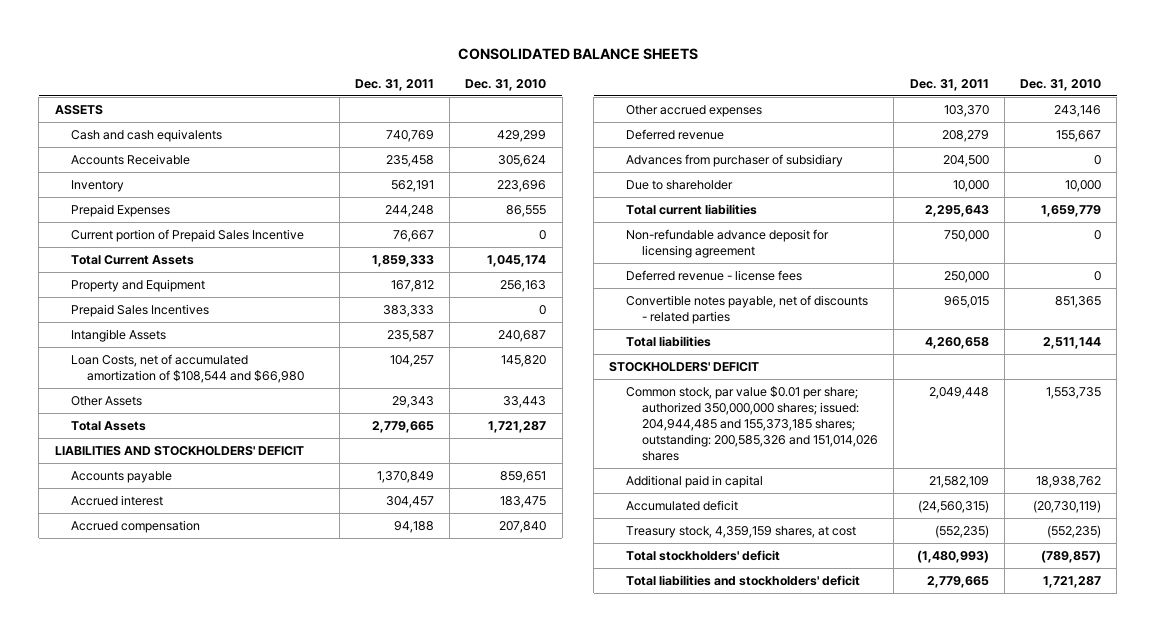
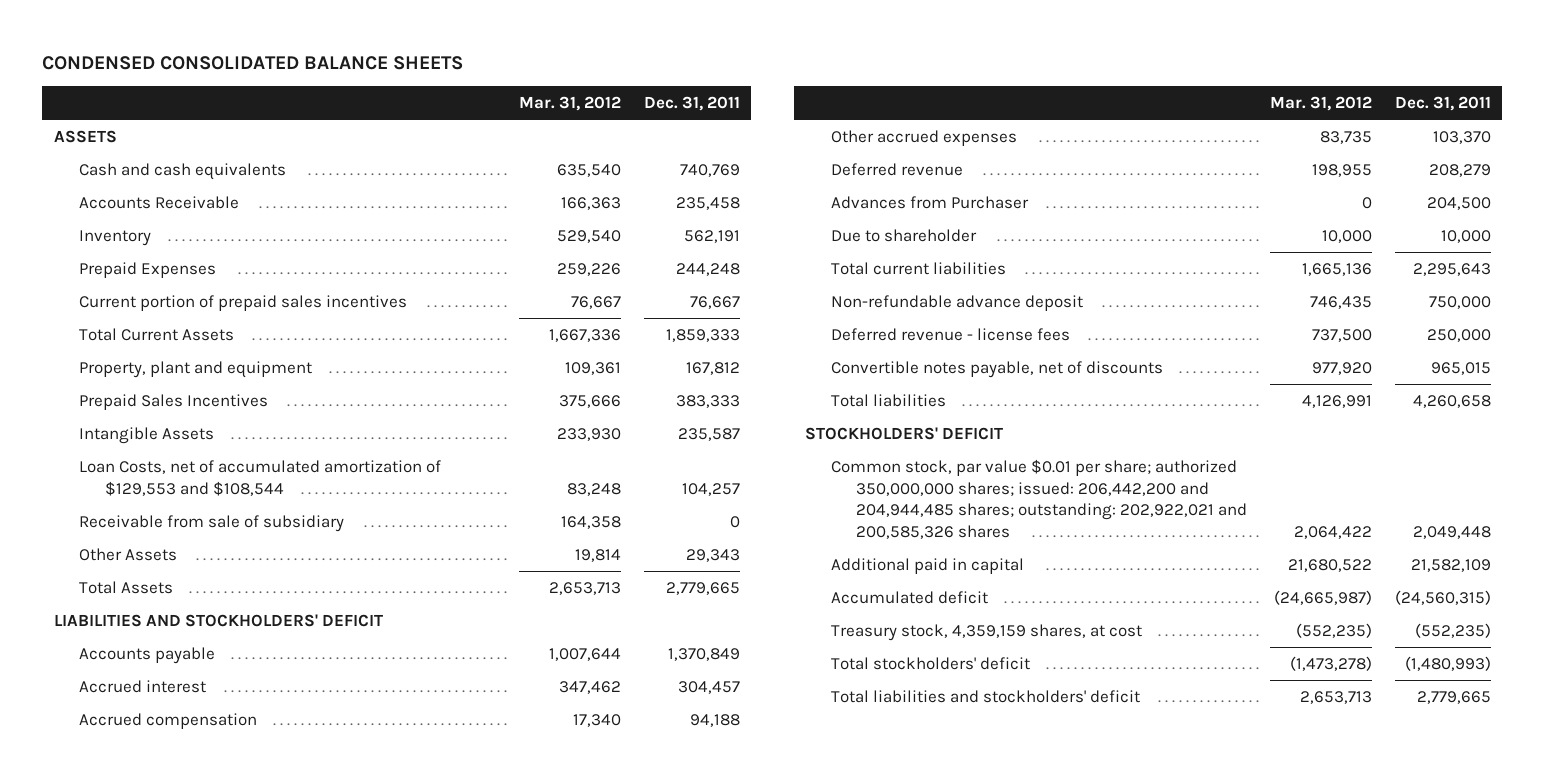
[457,47,698,60] CONSOLIDATED BALANCE SHEETS -> [42,55,464,70] CONDENSED CONSOLIDATED BALANCE SHEETS
[465,79,547,92] Dec. 31, 2010 -> none
none -> [518,95,621,111] Mar. 31, 2012
[70,228,304,242] Current portion of Prepaid Sales Incentive -> [79,295,408,312] Current portion of prepaid sales incentives
[70,278,205,292] Property and Equipment -> [79,361,313,379] Property, plant and equipment
[70,353,305,383] Loan Costs, net of accumulated amortization of $108,544 and $66,980 -> [79,460,442,496] Loan Costs, net of accumulated amortization of $129,553 and $108,544
none -> [79,515,345,533] Receivable from sale of subsidiary
[625,153,843,167] Advances from purchaser of subsidiary -> [830,196,1029,210] Advances from Purchaser
[625,228,829,258] Non-refundable advance deposit for licensing agreement -> [830,295,1083,312] Non-refundable advance deposit
[625,294,868,324] Convertible notes payable, net of discounts - related parties -> [830,361,1163,379] Convertible notes payable, net of discounts
[625,385,879,462] Common stock, par value $0.01 per share; authorized 350,000,000 shares; issued: 204,944,485 and 155,373,185 shares; outstanding: 200,585,326 and 151,014,026 shares -> [830,459,1248,539] Common stock, par value $0.01 per share; authorized 350,000,000 shares; issued: 206,442,200 and 204,944,485 shares; outstanding: 202,922,021 and 200,585,326 shares

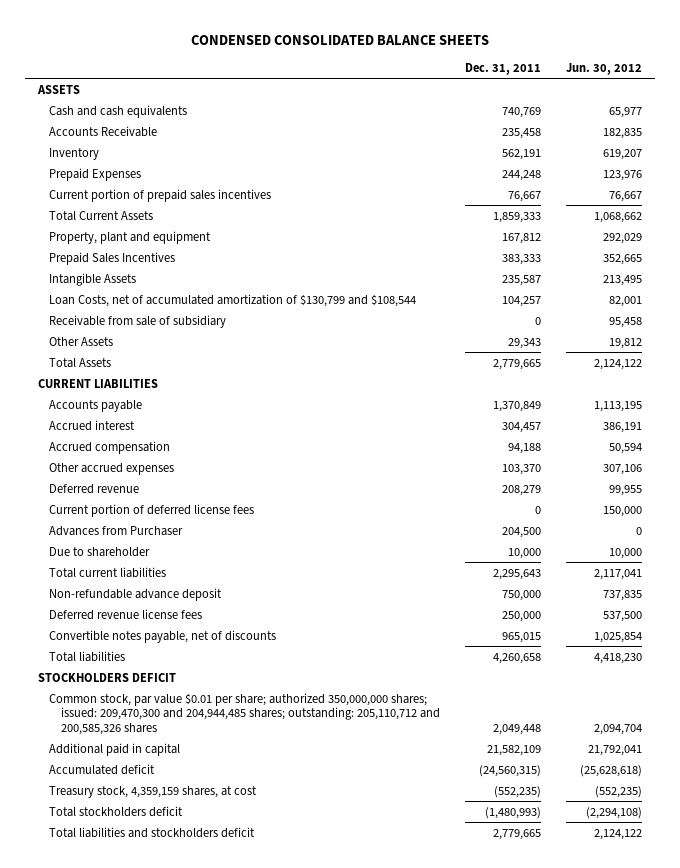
[518,95,621,111] Mar. 31, 2012 -> none
none -> [566,62,643,75] Jun. 30, 2012
[79,460,442,496] Loan Costs, net of accumulated amortization of $129,553 and $108,544 -> [49,293,417,307] Loan Costs, net of accumulated amortization of $130,799 and $108,544
[53,614,383,628] LIABILITIES AND STOCKHOLDERS' DEFICIT -> [37,378,158,388] CURRENT LIABILITIES
none -> [49,503,255,517] Current portion of deferred license fees
[830,328,1070,342] Deferred revenue - license fees -> [49,608,203,620] Deferred revenue license fees
[805,427,1004,441] STOCKHOLDERS' DEFICIT -> [37,672,176,682] STOCKHOLDERS DEFICIT
[830,459,1248,539] Common stock, par value $0.01 per share; authorized 350,000,000 shares; issued: 206,442,200 and 204,944,485 shares; outstanding: 202,922,021 and 200,585,326 shares -> [49,692,440,736] Common stock, par value $0.01 per share; authorized 350,000,000 shares; issued: 209,470,300 and 204,944,485 shares; outstanding: 205,110,712 and 200,585,326 shares
[830,657,1030,671] Total stockholders' deficit -> [49,805,184,817] Total stockholders deficit
[830,690,1140,704] Total liabilities and stockholders' deficit -> [49,826,256,838] Total liabilities and stockholders deficit

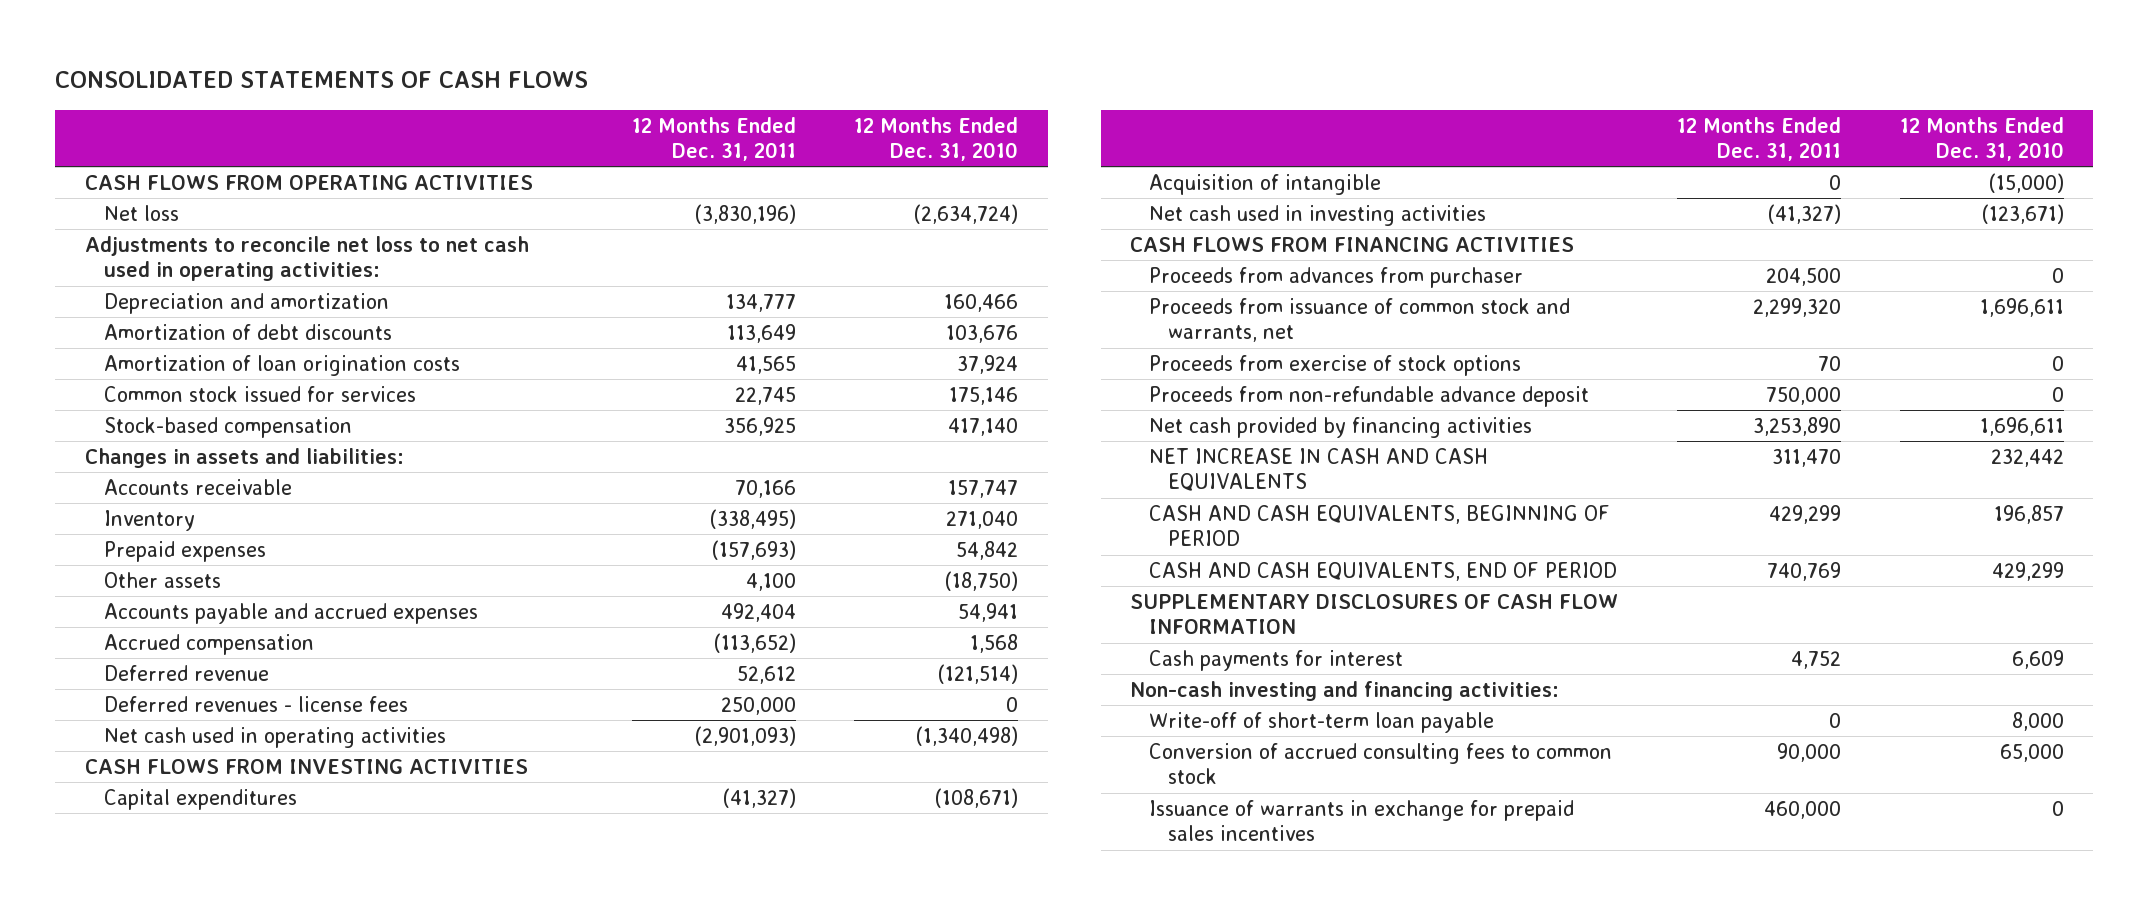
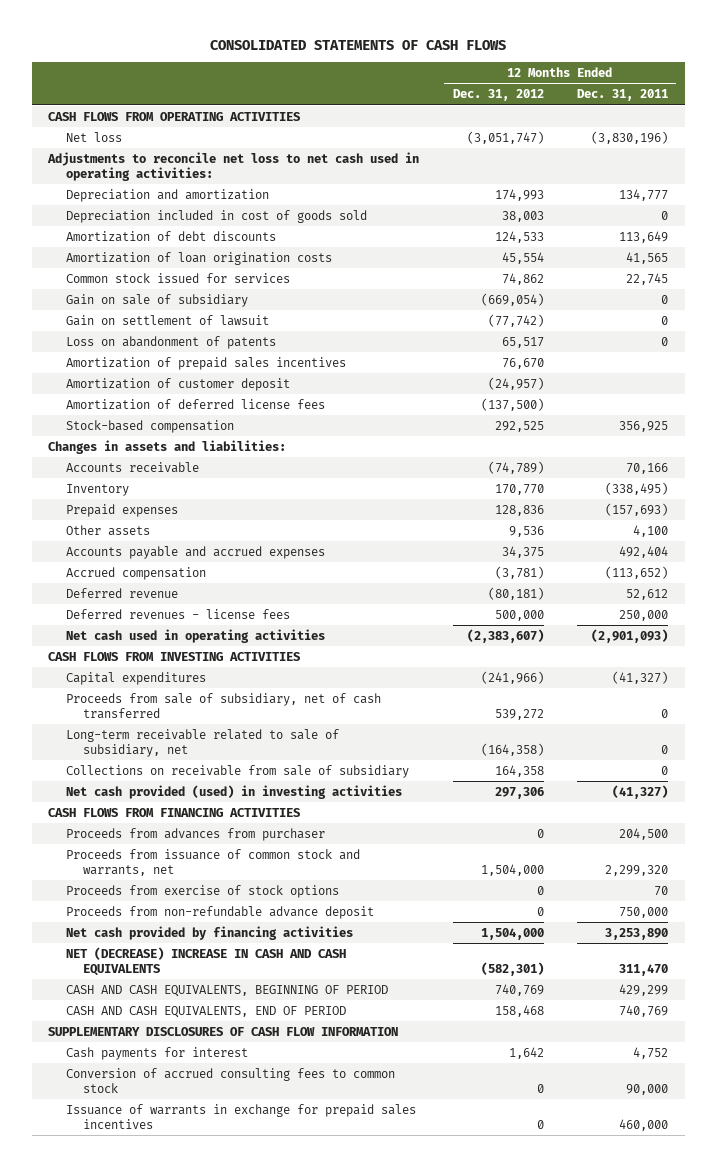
[854,116,1019,161] 12 Months Ended Dec. 31, 2010 -> none
none -> [452,88,544,101] Dec. 31, 2012
none -> [65,209,367,223] Depreciation included in cost of goods sold
none -> [65,293,248,307] Gain on sale of subsidiary
none -> [65,314,269,326] Gain on settlement of lawsuit
none -> [65,335,276,349] Loss on abandonment of patents
none -> [65,356,346,370] Amortization of prepaid sales incentives
none -> [65,377,290,391] Amortization of customer deposit
none -> [65,398,325,410] Amortization of deferred license fees
[1149,173,1382,195] Acquisition of intangible -> none
none -> [65,692,381,719] Proceeds from sale of subsidiary, net of cash transferred
none -> [65,728,339,757] Long-term receivable related to sale of subsidiary, net
none -> [65,764,409,778] Collections on receivable from sale of subsidiary
[1149,204,1487,226] Net cash used in investing activities -> [65,784,402,799] Net cash provided (used) in investing activities
[1149,447,1489,492] NET INCREASE IN CASH AND CASH EQUIVALENTS -> [65,946,346,976] NET (DECREASE) INCREASE IN CASH AND CASH EQUIVALENTS
[1130,680,1560,701] Non-cash investing and financing activities: -> none
[1149,711,1495,733] Write-off of short-term loan payable -> none

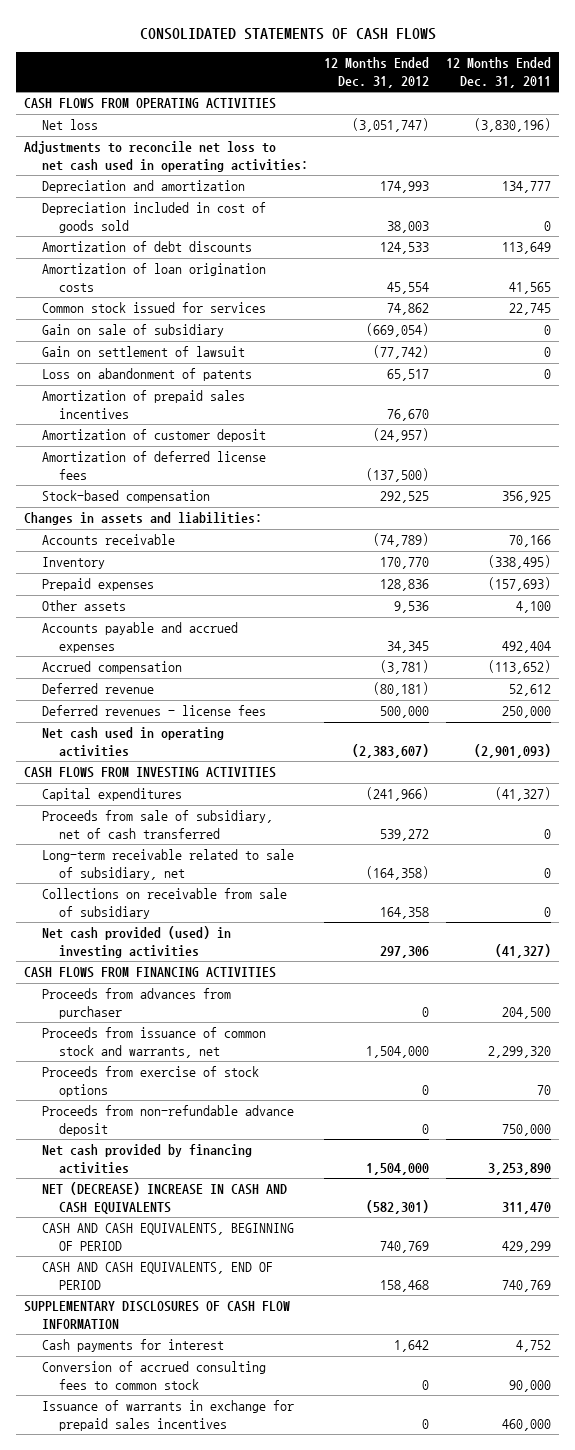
[501,545,544,558] 34,375 -> [387,640,430,653] 34,345

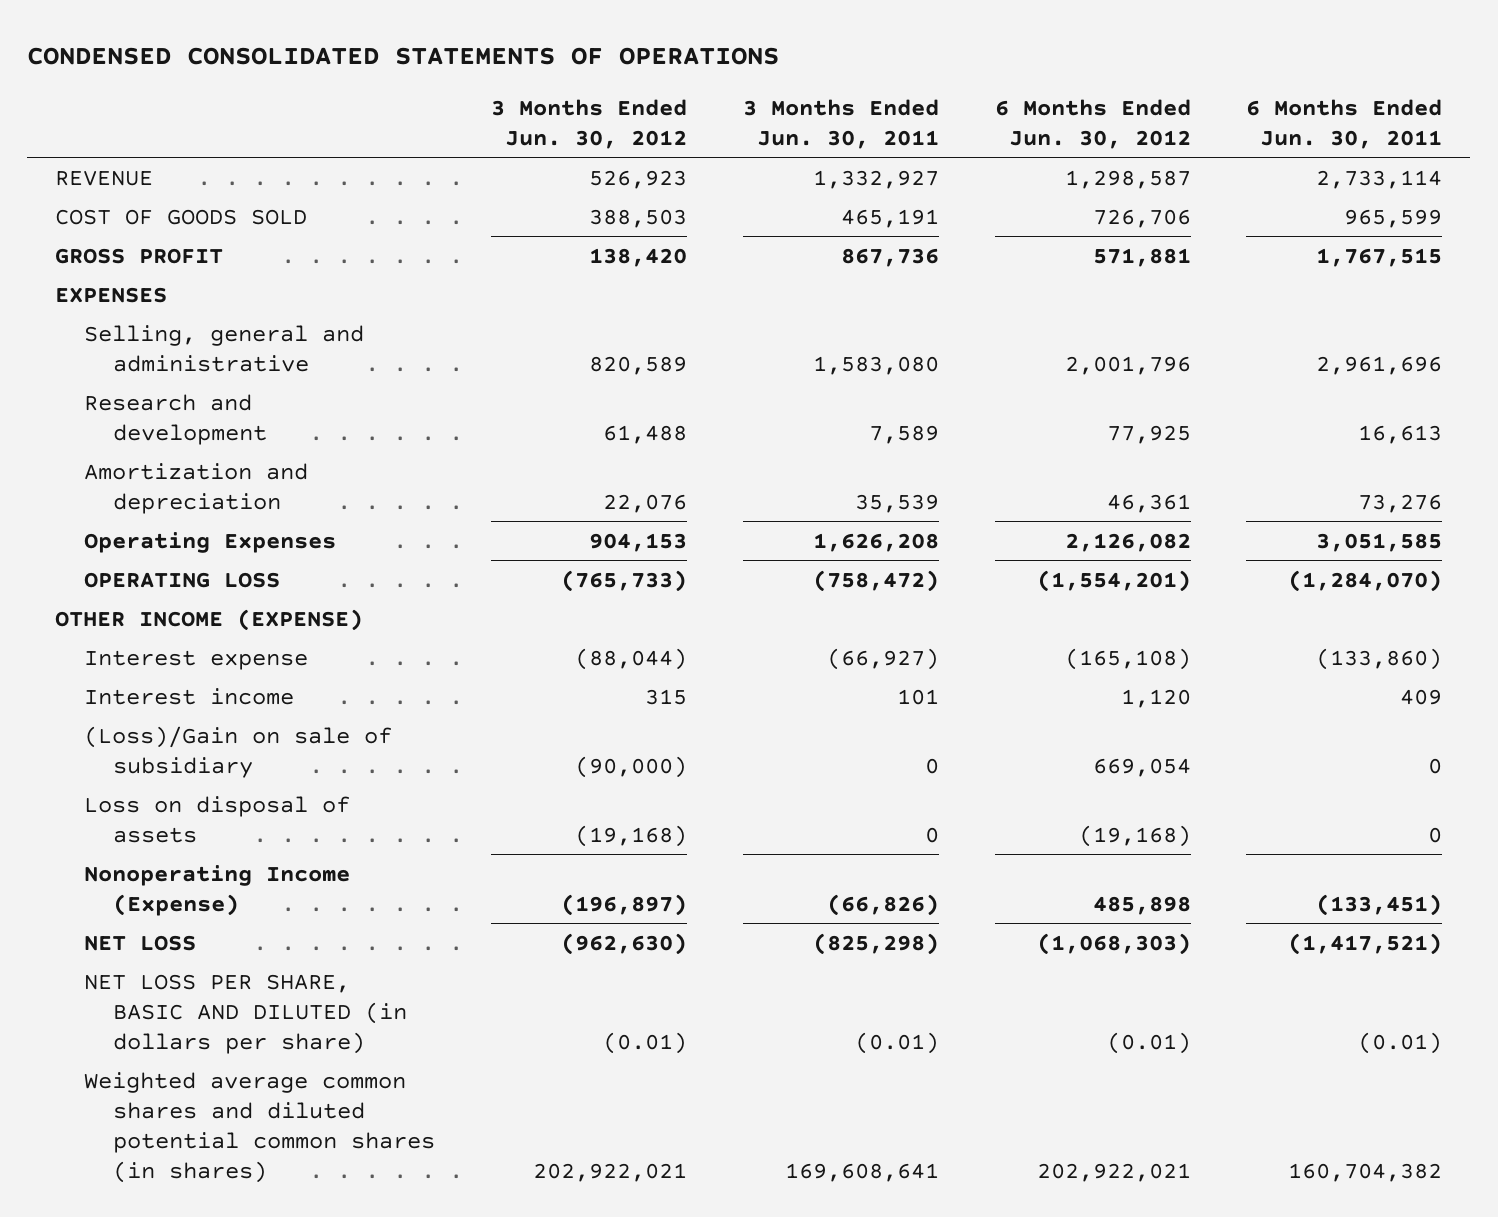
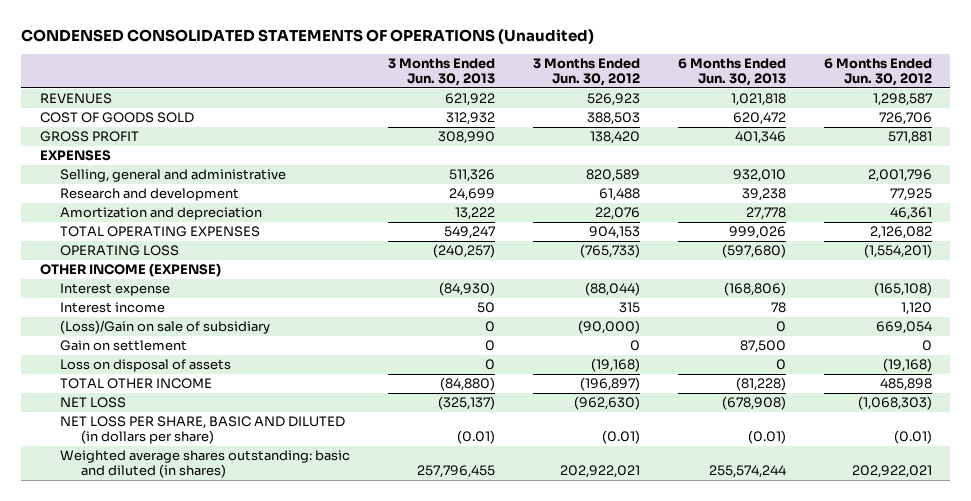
[27,47,780,66] CONDENSED CONSOLIDATED STATEMENTS OF OPERATIONS -> [20,28,594,44] CONDENSED CONSOLIDATED STATEMENTS OF OPERATIONS (Unaudited)
[742,98,939,149] 3 Months Ended Jun. 30, 2011 -> none
[1246,98,1443,149] 6 Months Ended Jun. 30, 2011 -> none
none -> [388,57,496,86] 3 Months Ended Jun. 30, 2013
none -> [677,57,786,86] 6 Months Ended Jun. 30, 2013
[55,169,154,186] REVENUE -> [39,93,112,105] REVENUES
[83,531,336,553] Operating Expenses -> [60,226,261,238] TOTAL OPERATING EXPENSES
none -> [60,340,188,352] Gain on settlement
[83,864,350,916] Nonoperating Income (Expense) -> [60,378,213,390] TOTAL OTHER INCOME
[83,1071,435,1183] Weighted average common shares and diluted potential common shares (in shares) -> [60,450,351,479] Weighted average shares outstanding: basic and diluted (in shares)

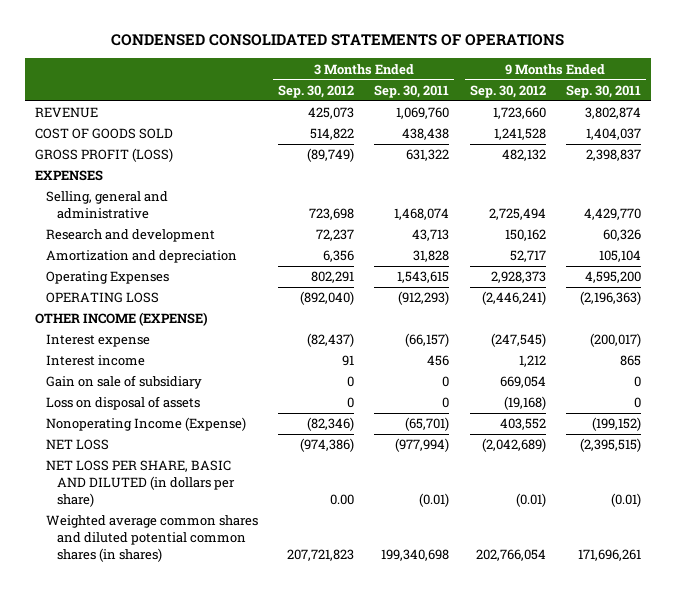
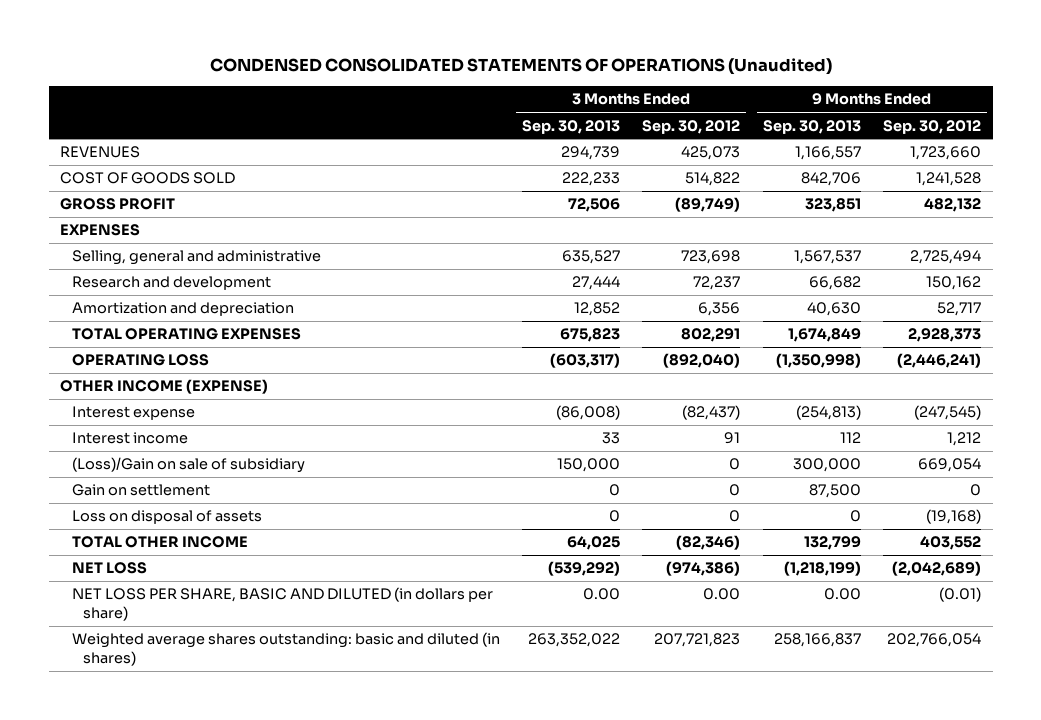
[110,34,564,47] CONDENSED CONSOLIDATED STATEMENTS OF OPERATIONS -> [209,58,832,76] CONDENSED CONSOLIDATED STATEMENTS OF OPERATIONS (Unaudited)
[374,84,450,98] Sep. 30, 2011 -> none
[565,84,641,98] Sep. 30, 2011 -> none
none -> [522,119,621,134] Sep. 30, 2013
none -> [762,119,861,134] Sep. 30, 2013
[34,107,98,119] REVENUE -> [59,146,140,159] REVENUES
[34,148,173,163] GROSS PROFIT (LOSS) -> [59,198,175,211] GROSS PROFIT
[45,271,169,285] Operating Expenses -> [71,328,301,341] TOTAL OPERATING EXPENSES
[45,375,202,390] Gain on sale of subsidiary -> [71,457,305,474] (Loss)/Gain on sale of subsidiary
none -> [71,484,210,497] Gain on settlement
[45,417,246,432] Nonoperating Income (Expense) -> [71,536,248,549] TOTAL OTHER INCOME
[45,515,258,562] Weighted average common shares and diluted potential common shares (in shares) -> [71,632,500,666] Weighted average shares outstanding: basic and diluted (in shares)

